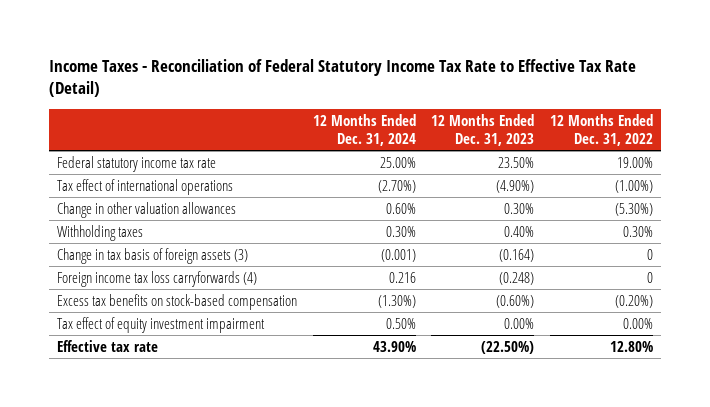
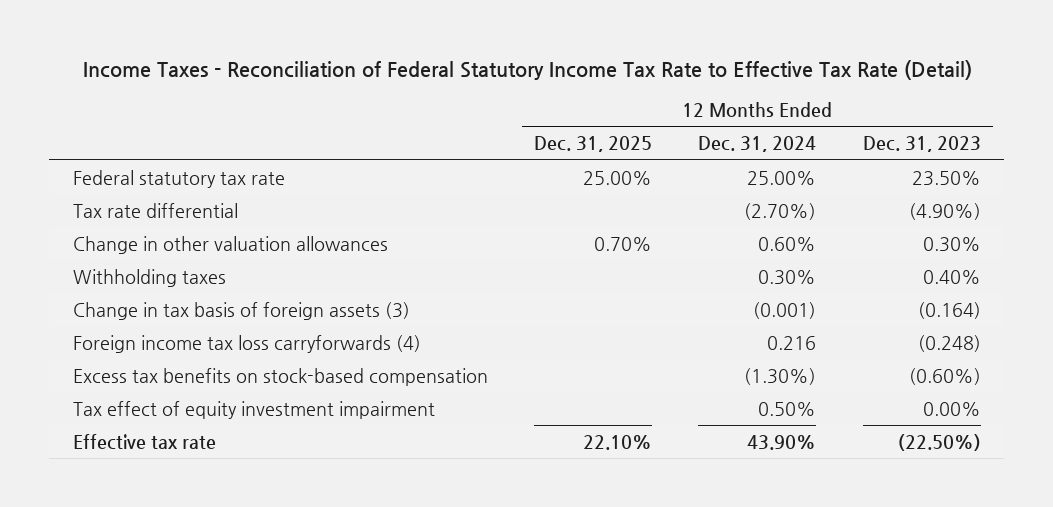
[550,113,654,147] 12 Months Ended Dec. 31, 2022 -> none
none -> [533,136,652,153] Dec. 31, 2025
[56,155,216,172] Federal statutory income tax rate -> [72,169,285,188] Federal statutory tax rate
[56,178,233,195] Tax effect of international operations -> [72,202,238,218] Tax rate differential

